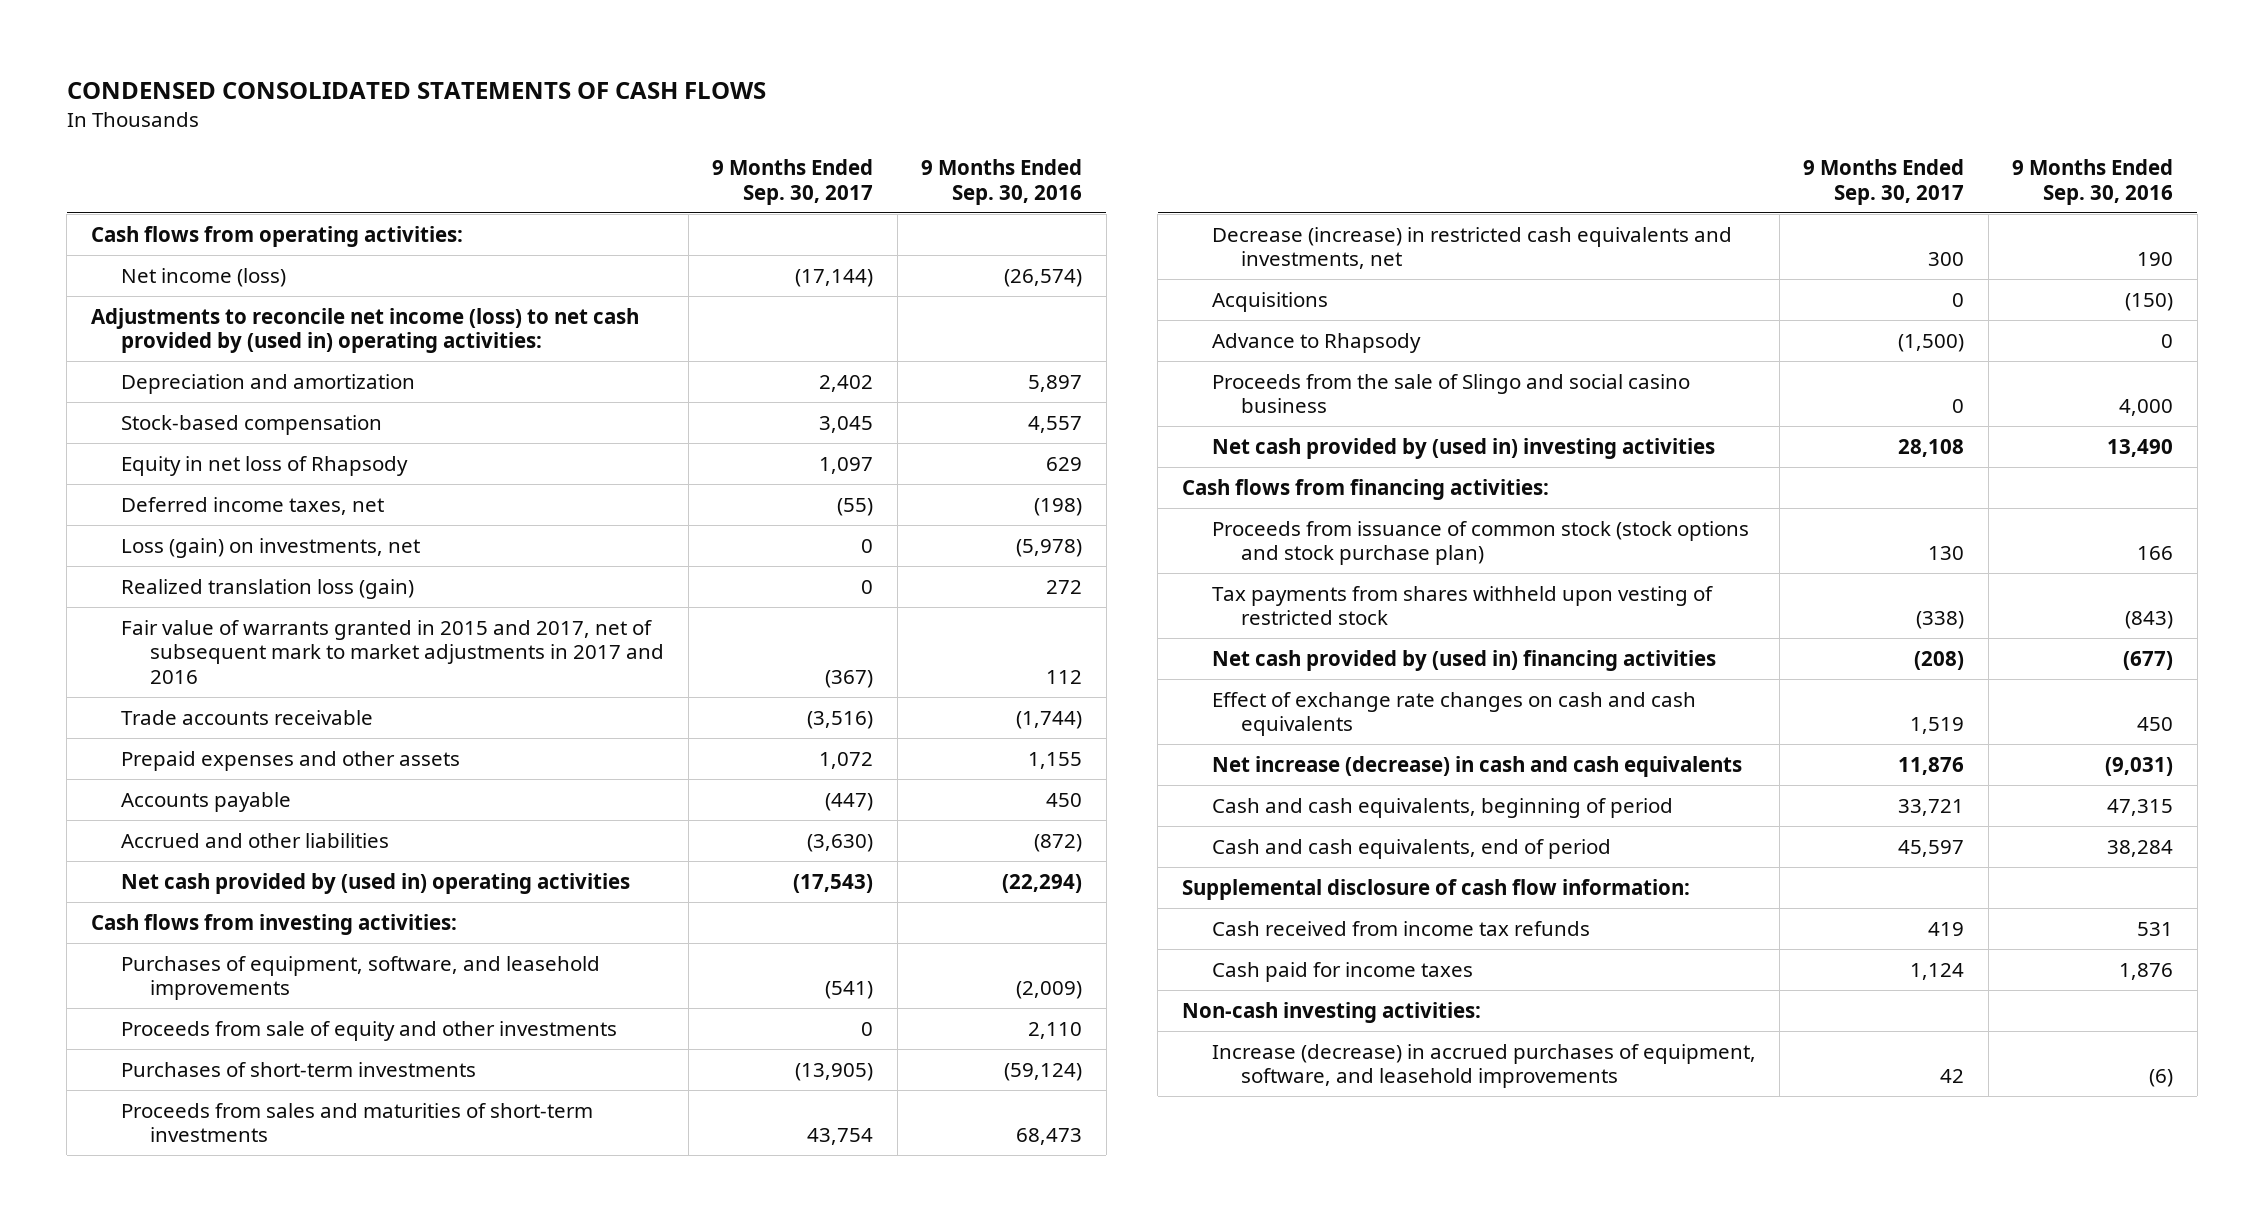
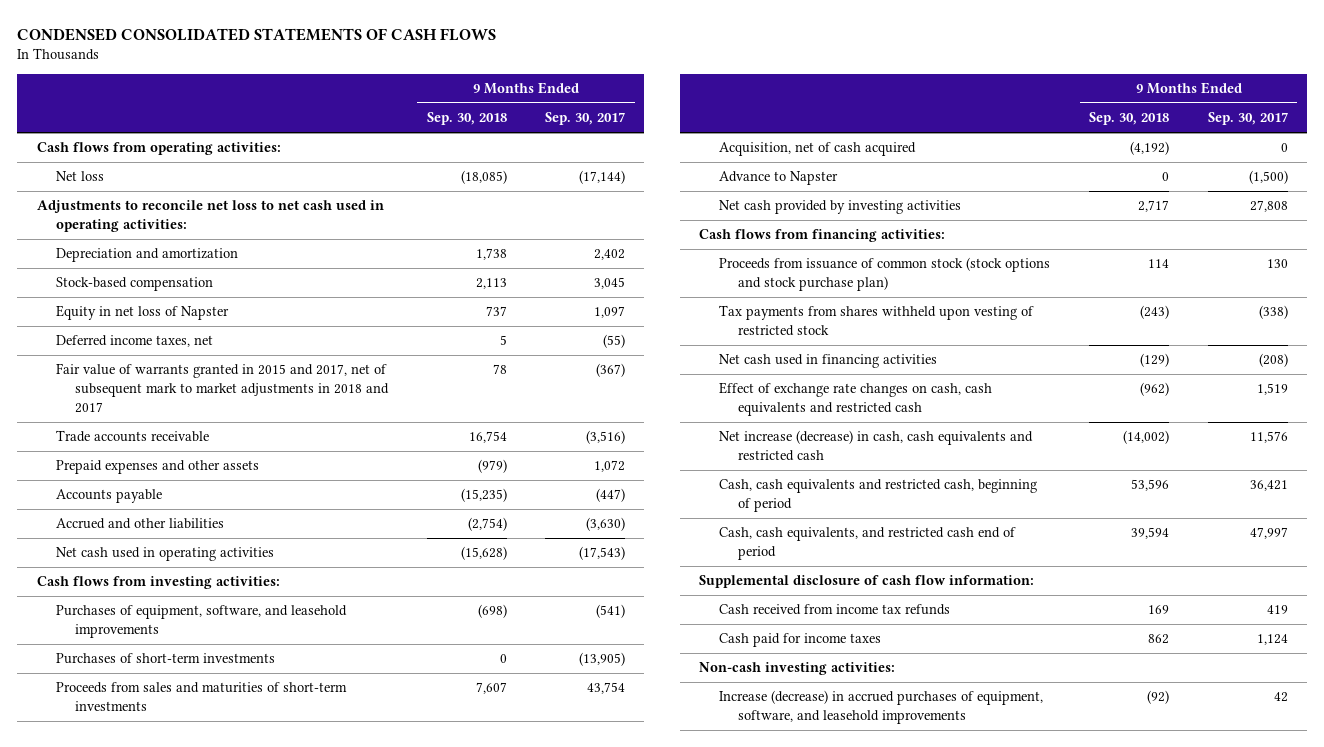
[921,159,1083,205] 9 Months Ended Sep. 30, 2016 -> none
none -> [426,112,507,126] Sep. 30, 2018
[120,267,286,287] Net income (loss) -> [55,171,104,182] Net loss
[90,307,639,354] Adjustments to reconcile net income (loss) to net cash provided by (used in) operating activities: -> [36,200,384,233] Adjustments to reconcile net loss to net cash used in operating activities:
[120,455,408,476] Equity in net loss of Rhapsody -> [55,305,229,321] Equity in net loss of Napster
[120,537,420,558] Loss (gain) on investments, net -> none
[120,578,414,599] Realized translation loss (gain) -> none
[120,619,665,684] Fair value of warrants granted in 2015 and 2017, net of subsequent mark to market adjustments in 2017 and 2016 -> [55,363,390,413] Fair value of warrants granted in 2015 and 2017, net of subsequent mark to market adjustments in 2018 and 2017
[120,872,630,894] Net cash provided by (used in) operating activities -> [55,547,274,562] Net cash used in operating activities
[120,1020,617,1041] Proceeds from sale of equity and other investments -> none
[1211,226,1732,270] Decrease (increase) in restricted cash equivalents and investments, net -> none
[1211,373,1690,414] Proceeds from the sale of Slingo and social casino business -> none
[1211,291,1328,312] Acquisitions -> [718,142,916,157] Acquisition, net of cash acquired
[1211,332,1421,353] Advance to Rhapsody -> [718,171,838,186] Advance to Napster
[1211,437,1715,459] Net cash provided by (used in) investing activities -> [718,200,961,215] Net cash provided by investing activities
[1898,438,1965,457] 28,108 -> [1249,200,1288,213] 27,808
[1211,649,1716,671] Net cash provided by (used in) financing activities -> [718,354,937,369] Net cash used in financing activities
[1211,691,1696,737] Effect of exchange rate changes on cash and cash equivalents -> [718,382,992,417] Effect of exchange rate changes on cash, cash equivalents and restricted cash
[1211,755,1742,777] Net increase (decrease) in cash and cash equivalents -> [718,430,1033,462] Net increase (decrease) in cash, cash equivalents and restricted cash
[1898,756,1965,775] 11,876 -> [1249,431,1288,444] 11,576
[1211,797,1673,818] Cash and cash equivalents, beginning of period -> [718,479,1037,513] Cash, cash equivalents and restricted cash, beginning of period
[1898,798,1965,816] 33,721 -> [1249,480,1288,492] 36,421
[1211,838,1611,859] Cash and cash equivalents, end of period -> [718,527,1016,561] Cash, cash equivalents, and restricted cash end of period
[1898,839,1965,857] 45,597 -> [1249,527,1288,540] 47,997

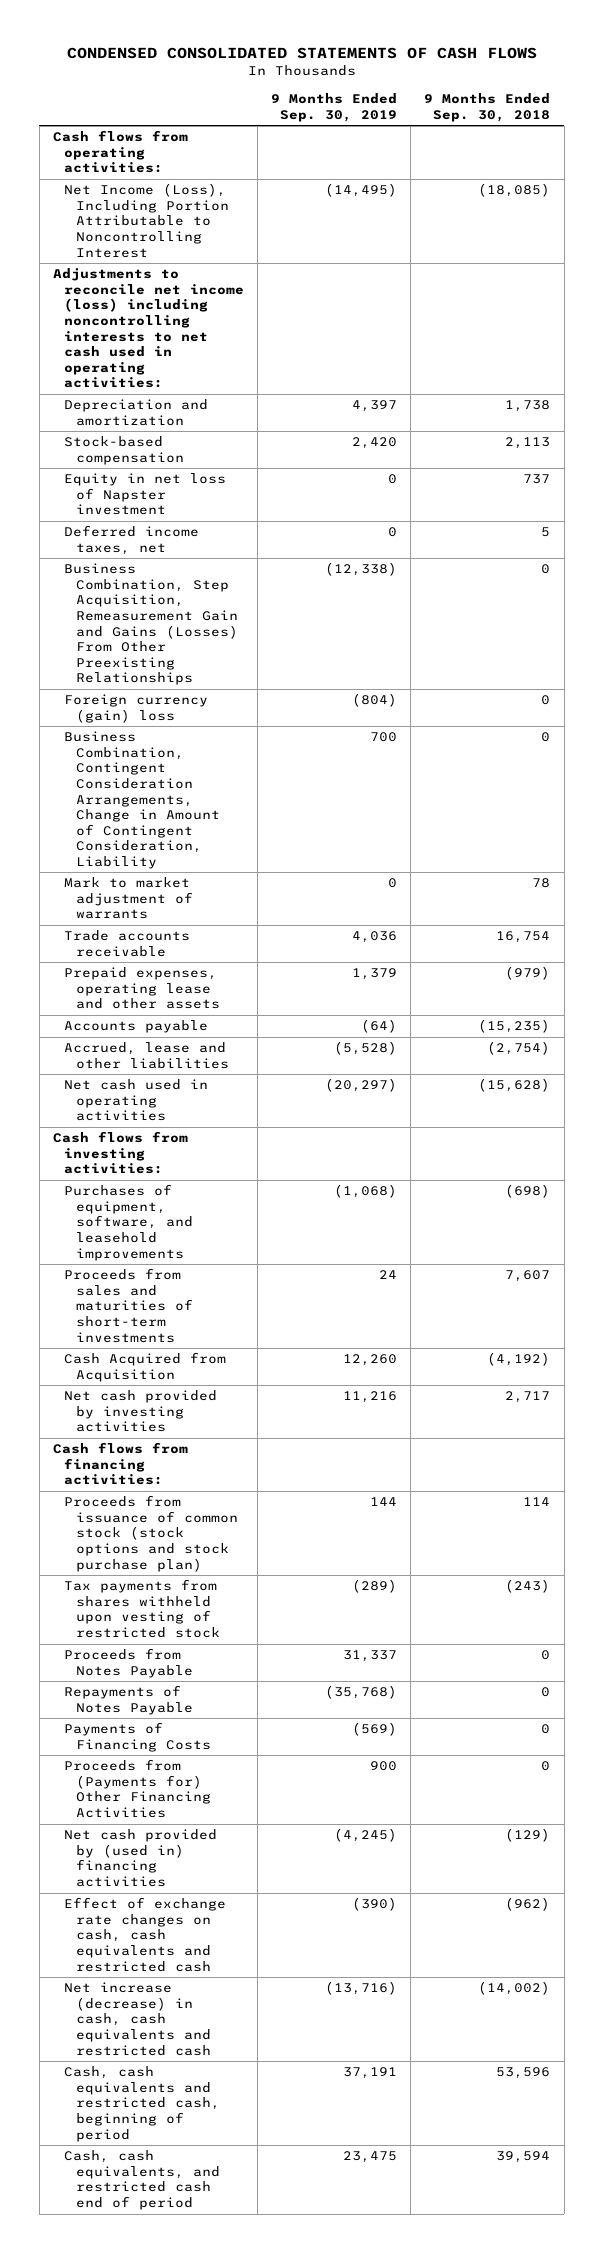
[545,112,626,126] Sep. 30, 2017 -> none
none -> [271,93,398,122] 9 Months Ended Sep. 30, 2019
[55,171,104,182] Net loss -> [64,183,229,258] Net Income (Loss), Including Portion Attributable to Noncontrolling Interest
[36,200,384,233] Adjustments to reconcile net loss to net cash used in operating activities: -> [52,268,245,389] Adjustments to reconcile net income (loss) including noncontrolling interests to net cash used in operating activities:
[55,305,229,321] Equity in net loss of Napster -> [64,473,227,516] Equity in net loss of Napster investment
none -> [64,563,238,686] Business Combination, Step Acquisition, Remeasurement Gain and Gains (Losses) From Other Preexisting Relationships
none -> [64,694,209,723] Foreign currency (gain) loss
none -> [64,731,220,869] Business Combination, Contingent Consideration Arrangements, Change in Amount of Contingent Consideration, Liability
[55,363,390,413] Fair value of warrants granted in 2015 and 2017, net of subsequent mark to market adjustments in 2018 and 2017 -> [64,877,193,920] Mark to market adjustment of warrants
[55,460,259,475] Prepaid expenses and other assets -> [64,967,220,1010] Prepaid expenses, operating lease and other assets
[55,518,224,530] Accrued and other liabilities -> [64,1042,229,1069] Accrued, lease and other liabilities
[55,653,275,665] Purchases of short-term investments -> none
[718,171,838,186] Advance to Napster -> none
[718,142,916,157] Acquisition, net of cash acquired -> [64,1352,227,1382] Cash Acquired from Acquisition
none -> [64,1648,193,1678] Proceeds from Notes Payable
none -> [64,1685,193,1715] Repayments of Notes Payable
none -> [64,1722,211,1752] Payments of Financing Costs
none -> [64,1759,211,1818] Proceeds from (Payments for) Other Financing Activities
[718,354,937,369] Net cash used in financing activities -> [64,1829,218,1887] Net cash provided by (used in) financing activities
[699,575,1035,589] Supplemental disclosure of cash flow information: -> none
[718,604,950,616] Cash received from income tax refunds -> none
[718,633,881,648] Cash paid for income taxes -> none
[699,662,896,676] Non-cash investing activities: -> none
[718,690,1043,725] Increase (decrease) in accrued purchases of equipment, software, and leasehold improvements -> none

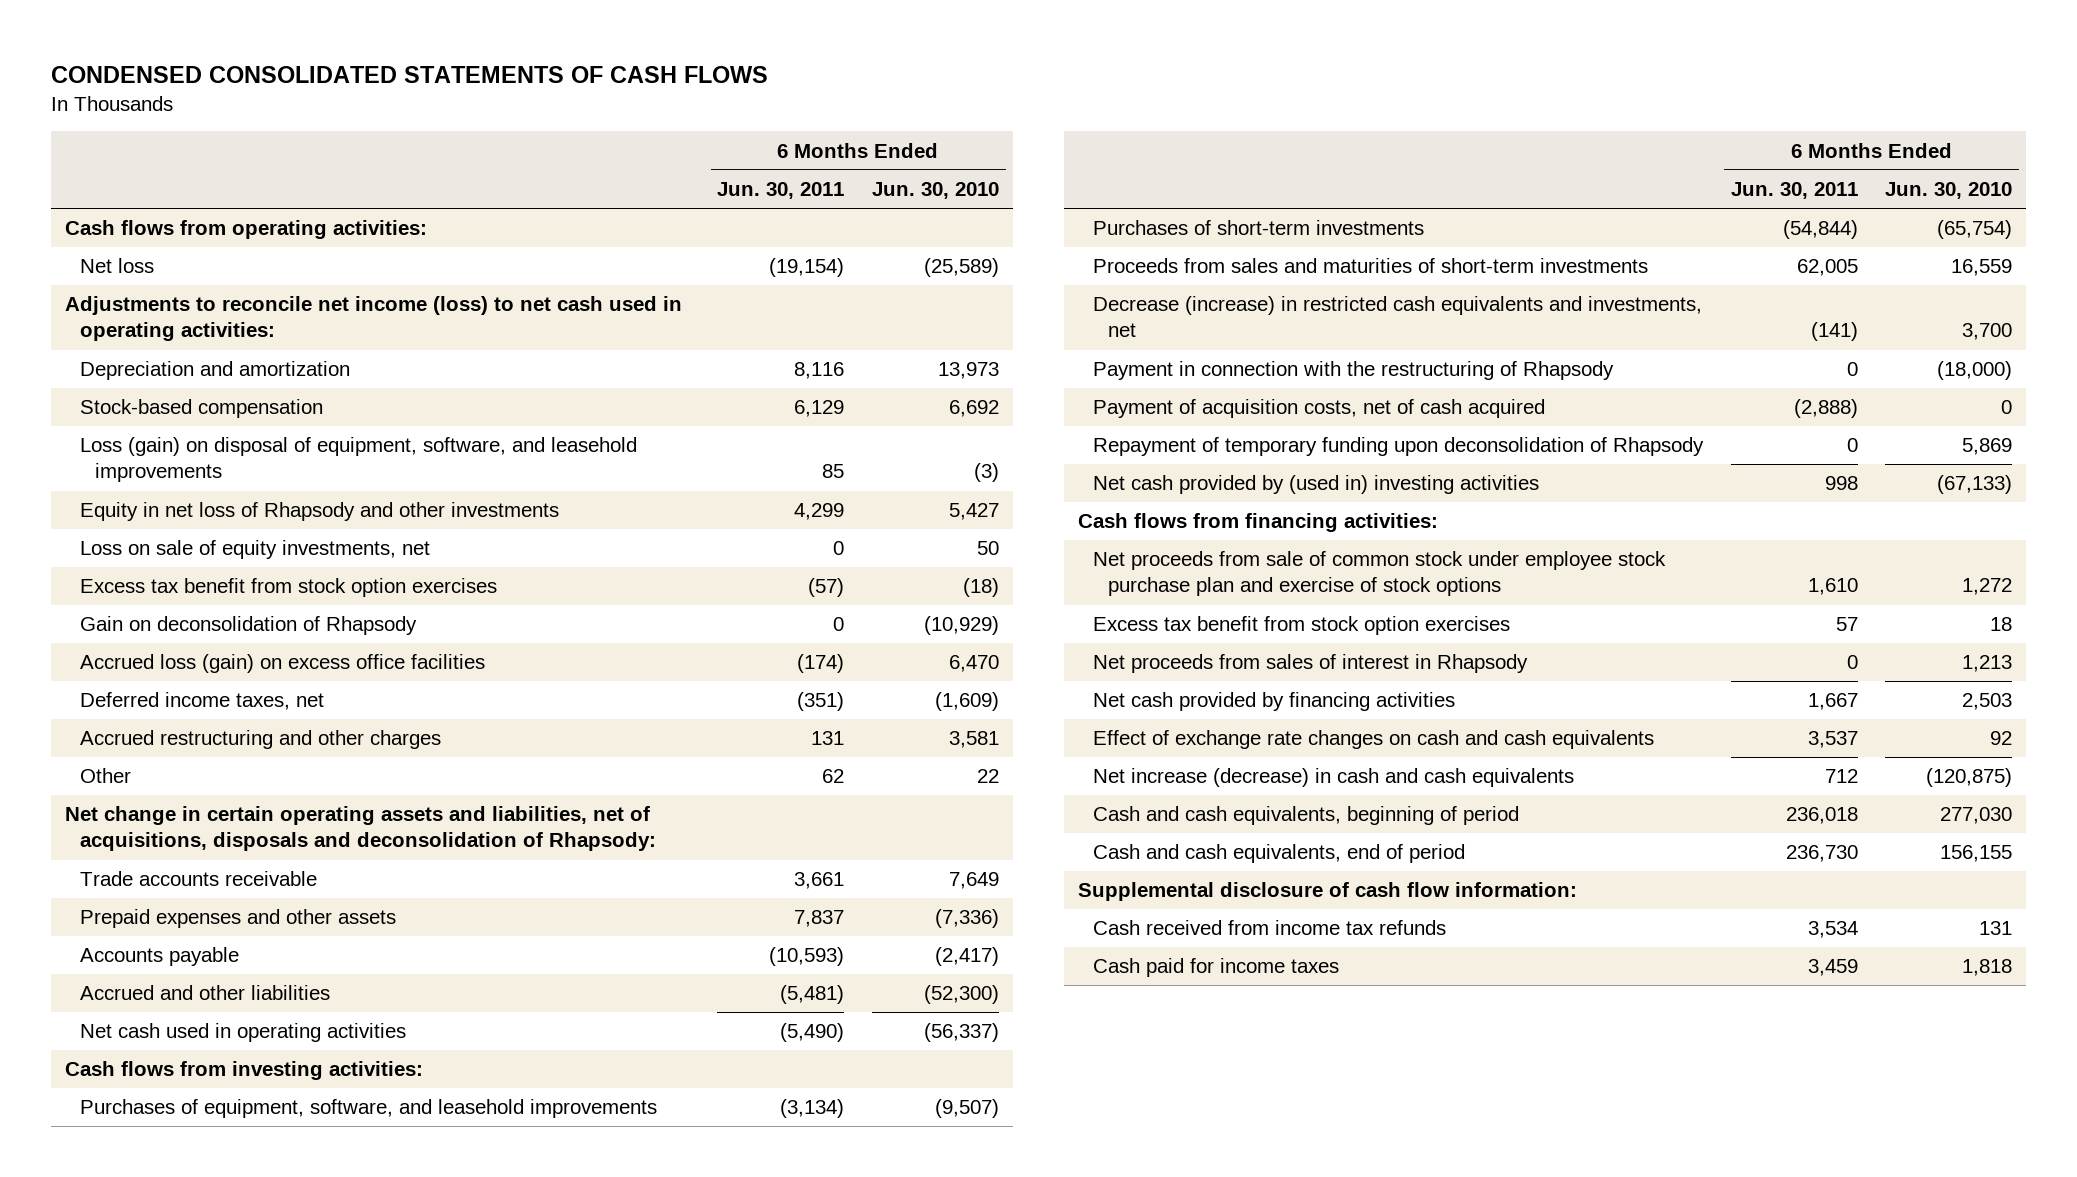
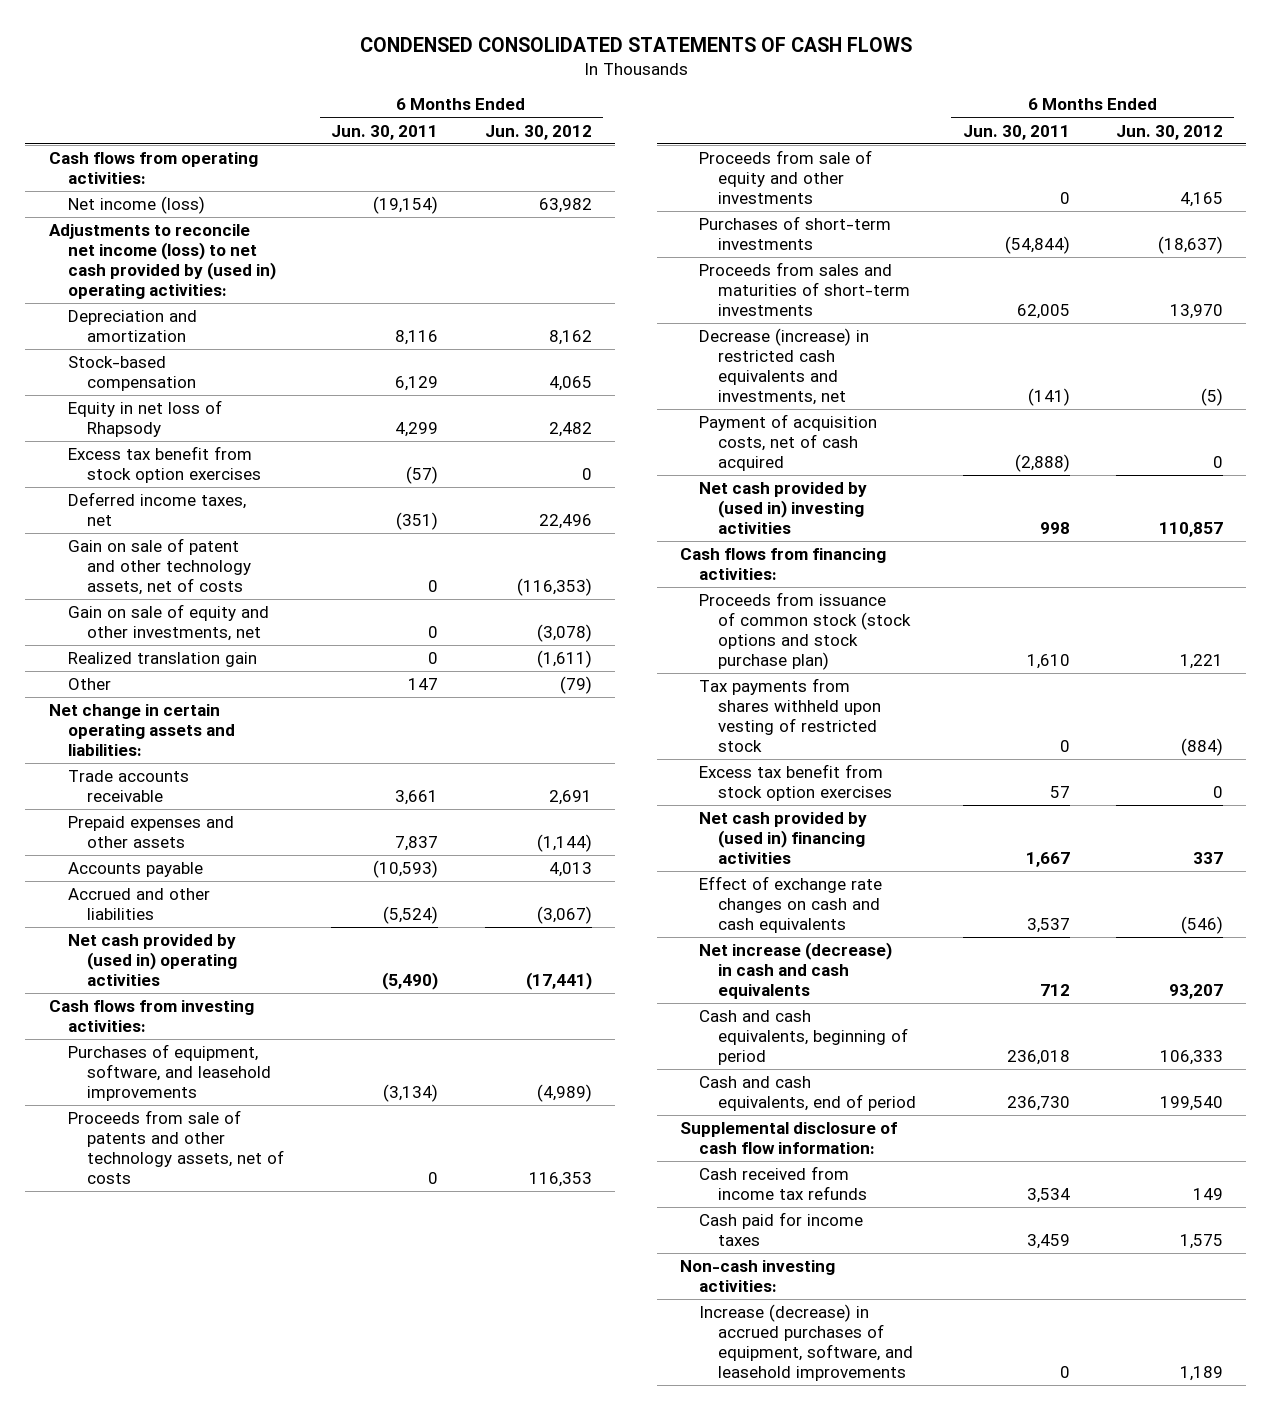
[872,182,1000,200] Jun. 30, 2010 -> none
none -> [484,124,592,140] Jun. 30, 2012
[79,258,154,274] Net loss -> [67,196,205,215] Net income (loss)
[65,296,683,342] Adjustments to reconcile net income (loss) to net cash used in operating activities: -> [48,224,276,299] Adjustments to reconcile net income (loss) to net cash provided by (used in) operating activities:
[79,437,637,483] Loss (gain) on disposal of equipment, software, and leasehold improvements -> none
[79,540,430,560] Loss on sale of equity investments, net -> none
[79,502,559,522] Equity in net loss of Rhapsody and other investments -> [67,400,222,437] Equity in net loss of Rhapsody
[79,616,417,636] Gain on deconsolidation of Rhapsody -> none
[79,654,485,674] Accrued loss (gain) on excess office facilities -> none
[79,730,441,750] Accrued restructuring and other charges -> none
none -> [67,538,251,595] Gain on sale of patent and other technology assets, net of costs
none -> [67,604,269,641] Gain on sale of equity and other investments, net
none -> [67,652,257,668] Realized translation gain
[822,769,845,784] 62 -> [408,678,439,691] 147
[65,806,656,852] Net change in certain operating assets and liabilities, net of acquisitions, disposals and deconsolidation of Rhapsody: -> [48,704,235,756] Net change in certain operating assets and liabilities:
[780,985,845,1005] (5,481) -> [383,905,439,924] (5,524)
[79,1023,406,1043] Net cash used in operating activities -> [67,934,237,986] Net cash provided by (used in) operating activities
none -> [67,1110,284,1184] Proceeds from sale of patents and other technology assets, net of costs
none -> [699,150,873,204] Proceeds from sale of equity and other investments
[1093,361,1615,381] Payment in connection with the restructuring of Rhapsody -> none
[1093,437,1705,457] Repayment of temporary funding upon deconsolidation of Rhapsody -> none
[1093,551,1667,597] Net proceeds from sale of common stock under employee stock purchase plan and exercise of stock options -> [699,592,912,670] Proceeds from issuance of common stock (stock options and stock purchase plan)
none -> [699,678,882,752] Tax payments from shares withheld upon vesting of restricted stock
[1093,654,1529,674] Net proceeds from sales of interest in Rhapsody -> none
[1093,692,1456,712] Net cash provided by financing activities -> [699,812,868,864] Net cash provided by (used in) financing activities
none -> [680,1260,836,1292] Non-cash investing activities:
none -> [699,1304,914,1381] Increase (decrease) in accrued purchases of equipment, software, and leasehold improvements

